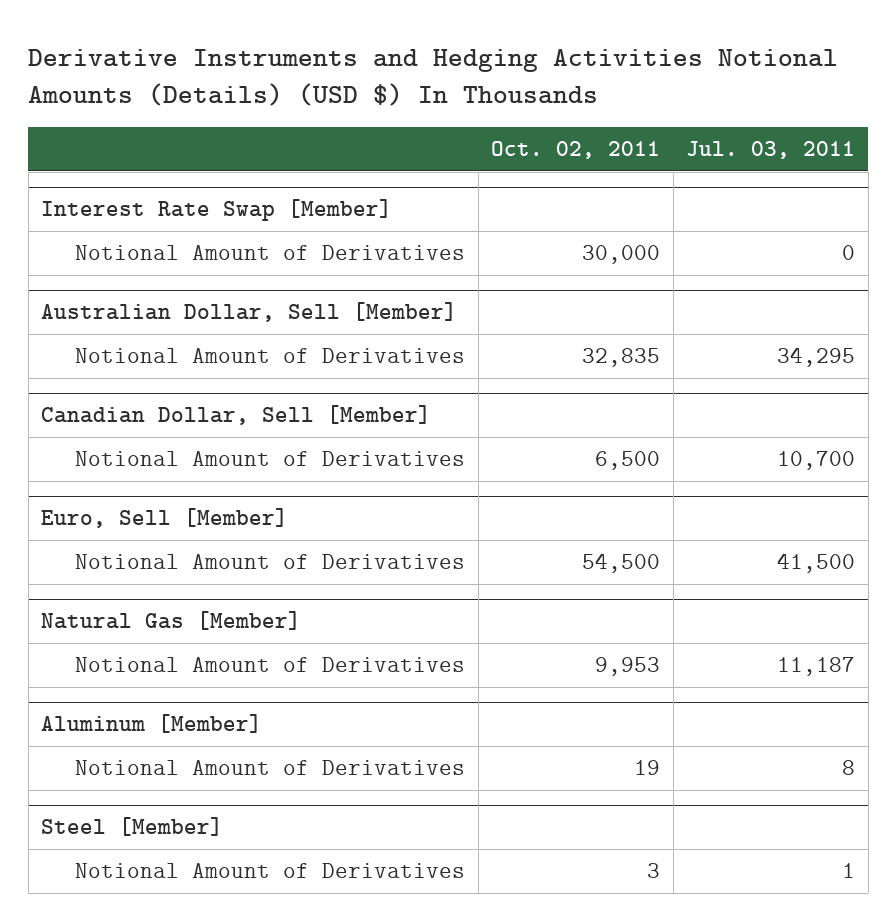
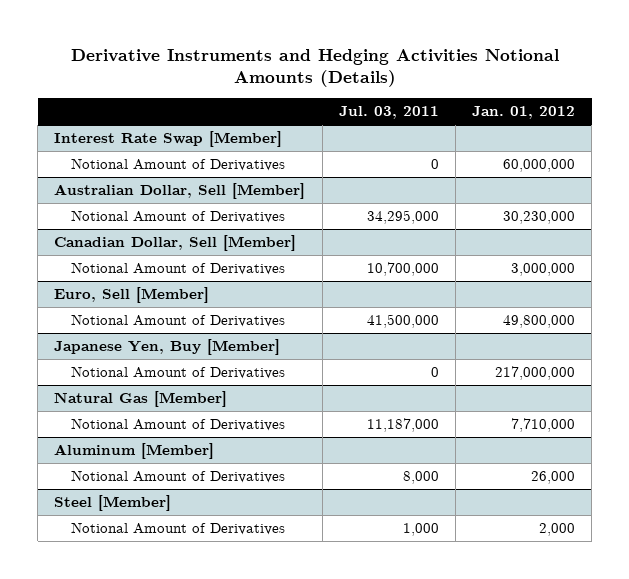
[28,48,839,106] Derivative Instruments and Hedging Activities Notional Amounts (Details) (USD $) In Thousands -> [70,48,559,88] Derivative Instruments and Hedging Activities Notional Amounts (Details)
[491,141,661,160] Oct. 02, 2011 -> none
none -> [472,106,576,120] Jan. 01, 2012
[777,347,856,368] 34,295 -> [366,210,439,225] 34,295,000
[777,451,856,471] 10,700 -> [366,262,439,277] 10,700,000
[777,553,856,574] 41,500 -> [366,314,439,329] 41,500,000
none -> [54,339,281,356] Japanese Yen, Buy [Member]
none -> [71,366,286,380] Notional Amount of Derivatives
[777,657,856,677] 11,187 -> [366,418,439,433] 11,187,000
[842,760,856,776] 8 -> [402,471,439,485] 8,000
[842,863,856,879] 1 -> [402,523,439,537] 1,000

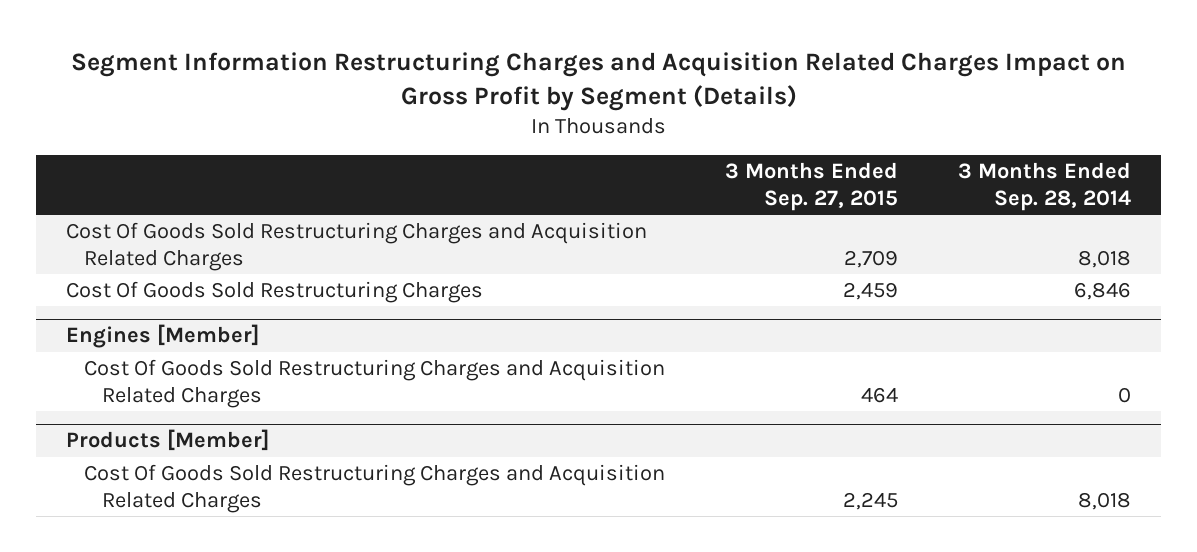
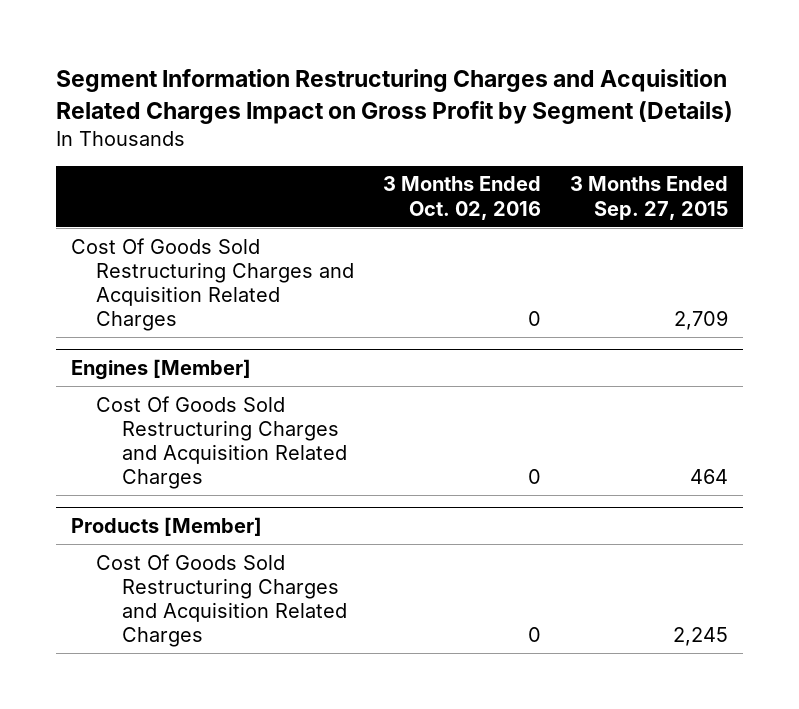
[958,162,1132,211] 3 Months Ended Sep. 28, 2014 -> none
none -> [383,176,542,220] 3 Months Ended Oct. 02, 2016
[66,281,484,304] Cost Of Goods Sold Restructuring Charges -> none

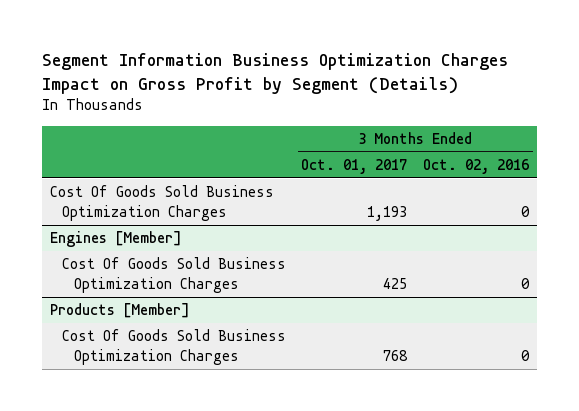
[55,69,733,124] Segment Information Restructuring Charges and Acquisition Related Charges Impact on Gross Profit by Segment (Details) -> [42,53,509,94] Segment Information Business Optimization Charges Impact on Gross Profit by Segment (Details)
[570,176,729,220] 3 Months Ended Sep. 27, 2015 -> none
none -> [301,159,408,175] Oct. 01, 2017
[70,237,355,332] Cost Of Goods Sold Restructuring Charges and Acquisition Related Charges -> none
none -> [50,185,275,221] Cost Of Goods Sold Business Optimization Charges
[96,395,347,490] Cost Of Goods Sold Restructuring Charges and Acquisition Related Charges -> none
none -> [61,257,286,293] Cost Of Goods Sold Business Optimization Charges
[96,553,347,648] Cost Of Goods Sold Restructuring Charges and Acquisition Related Charges -> none
none -> [61,329,286,365] Cost Of Goods Sold Business Optimization Charges

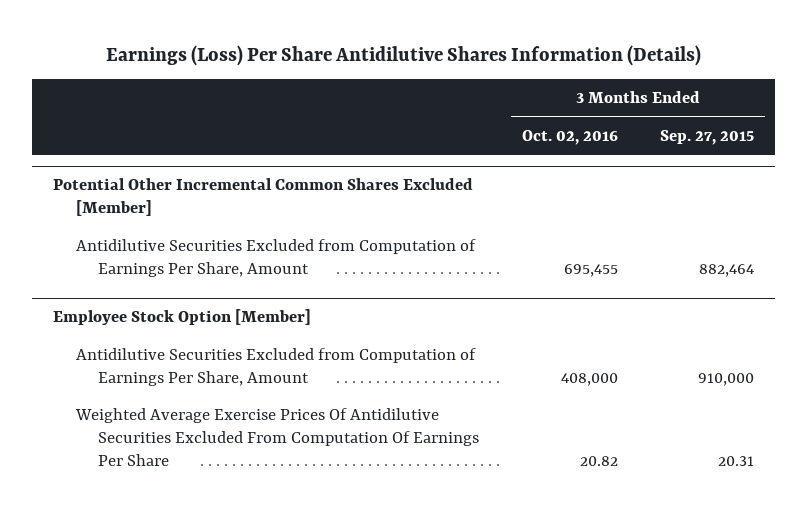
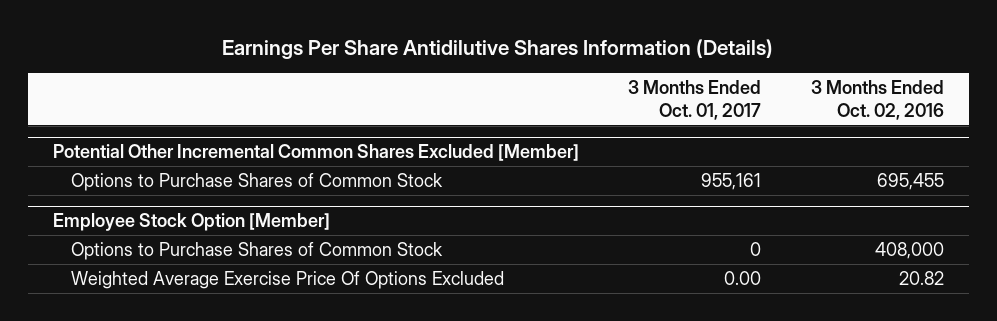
[105,44,701,66] Earnings (Loss) Per Share Antidilutive Shares Information (Details) -> [222,39,774,60] Earnings Per Share Antidilutive Shares Information (Details)
[660,129,755,145] Sep. 27, 2015 -> none
none -> [628,80,762,120] 3 Months Ended Oct. 01, 2017
[75,239,476,277] Antidilutive Securities Excluded from Computation of Earnings Per Share, Amount -> [71,173,444,192] Options to Purchase Shares of Common Stock
[75,348,476,386] Antidilutive Securities Excluded from Computation of Earnings Per Share, Amount -> [71,242,444,261] Options to Purchase Shares of Common Stock
[74,408,480,466] Weighted Average Exercise Prices Of Antidilutive Securities Excluded From Computation Of Earnings Per Share -> [71,271,505,290] Weighted Average Exercise Price Of Options Excluded

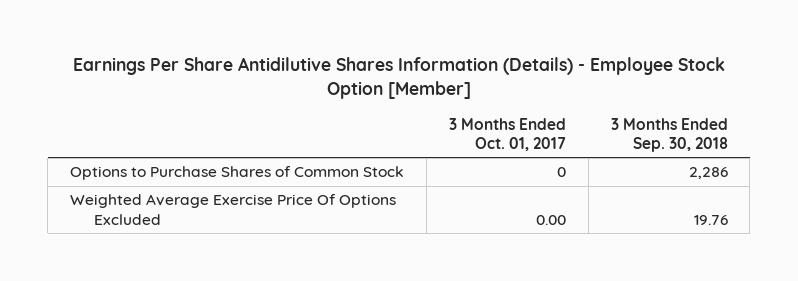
[222,39,774,60] Earnings Per Share Antidilutive Shares Information (Details) -> [72,57,725,99] Earnings Per Share Antidilutive Shares Information (Details) - Employee Stock Option [Member]
[811,80,945,120] 3 Months Ended Oct. 02, 2016 -> none
none -> [610,117,728,152] 3 Months Ended Sep. 30, 2018
[52,144,579,162] Potential Other Incremental Common Shares Excluded [Member] -> none
[71,173,444,192] Options to Purchase Shares of Common Stock -> none
[52,213,330,232] Employee Stock Option [Member] -> none

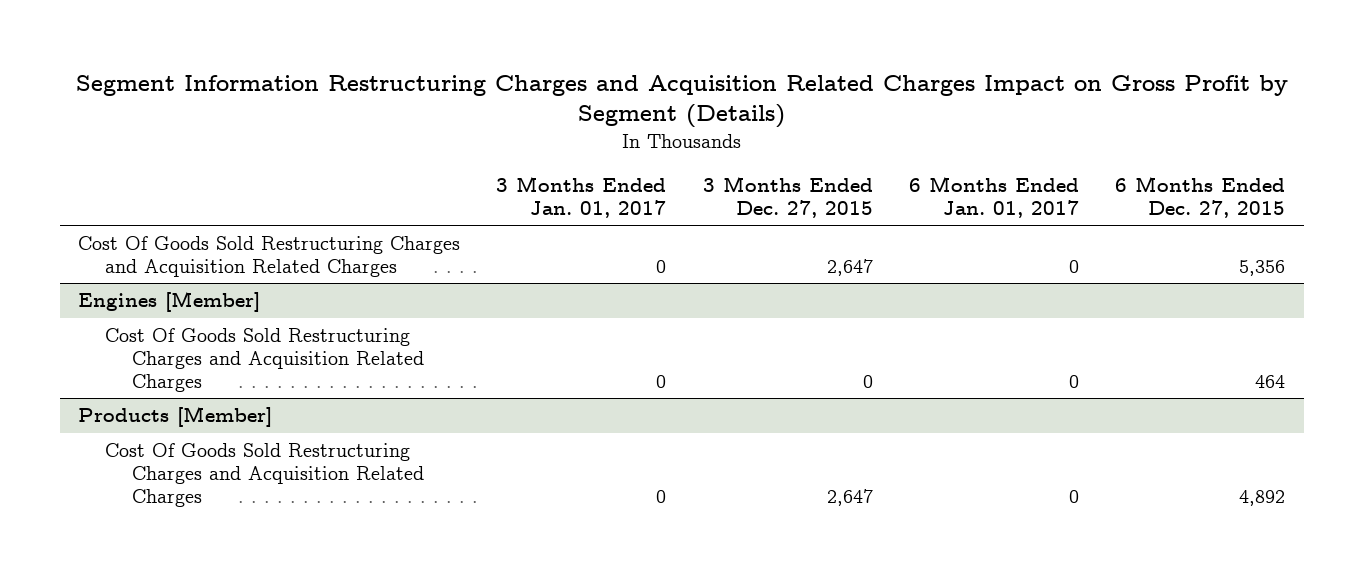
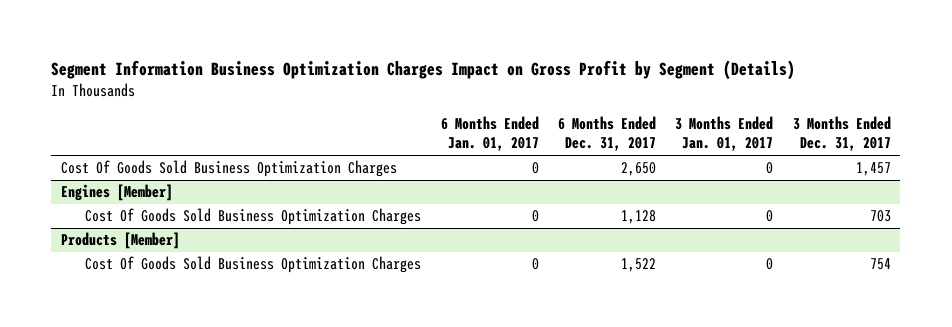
[75,74,1288,129] Segment Information Restructuring Charges and Acquisition Related Charges Impact on Gross Profit by Segment (Details) -> [51,60,796,81] Segment Information Business Optimization Charges Impact on Gross Profit by Segment (Details)
[702,176,873,218] 3 Months Ended Dec. 27, 2015 -> none
[1115,176,1286,218] 6 Months Ended Dec. 27, 2015 -> none
none -> [557,115,656,152] 6 Months Ended Dec. 31, 2017
none -> [792,115,891,152] 3 Months Ended Dec. 31, 2017
[77,236,460,277] Cost Of Goods Sold Restructuring Charges and Acquisition Related Charges -> none
none -> [61,160,398,178] Cost Of Goods Sold Business Optimization Charges
[105,328,425,392] Cost Of Goods Sold Restructuring Charges and Acquisition Related Charges -> none
none -> [85,208,422,226] Cost Of Goods Sold Business Optimization Charges
[105,443,425,507] Cost Of Goods Sold Restructuring Charges and Acquisition Related Charges -> none
none -> [85,256,422,274] Cost Of Goods Sold Business Optimization Charges

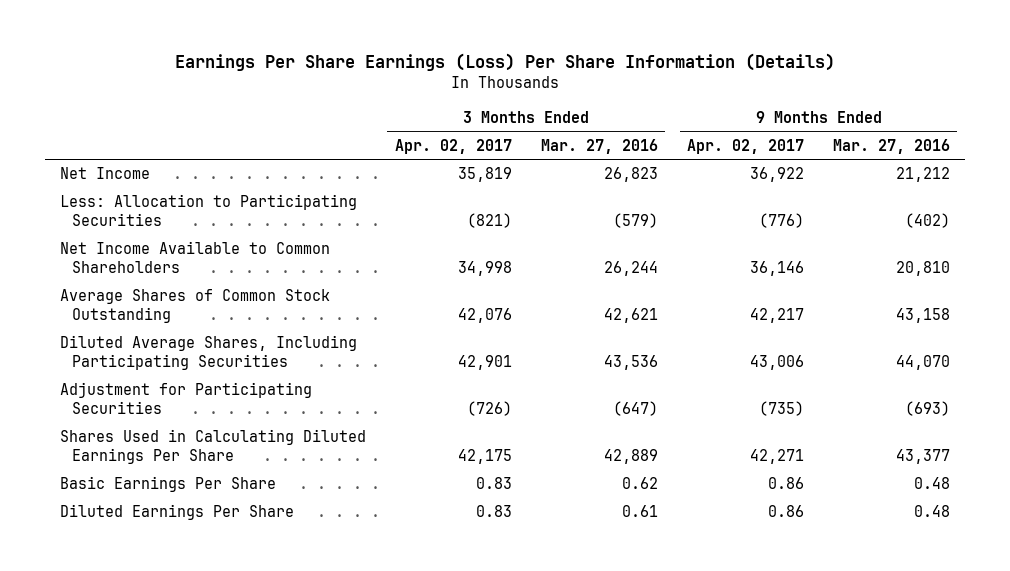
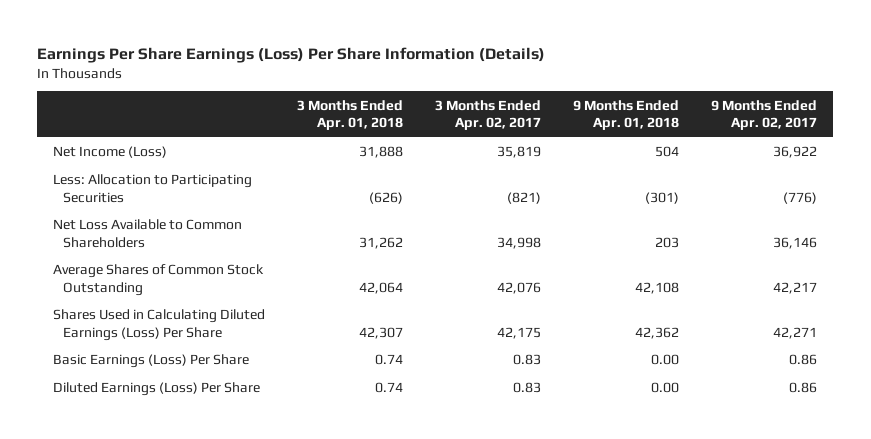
[540,138,658,154] Mar. 27, 2016 -> none
[833,138,951,154] Mar. 27, 2016 -> none
none -> [297,99,404,131] 3 Months Ended Apr. 01, 2018
none -> [573,99,680,131] 9 Months Ended Apr. 01, 2018
[59,167,150,180] Net Income -> [53,146,168,159] Net Income (Loss)
[59,241,330,274] Net Income Available to Common Shareholders -> [53,219,243,248] Net Loss Available to Common Shareholders
[59,335,357,371] Diluted Average Shares, Including Participating Securities -> none
[59,382,312,415] Adjustment for Participating Securities -> none
[59,429,366,465] Shares Used in Calculating Diluted Earnings Per Share -> [53,309,266,341] Shares Used in Calculating Diluted Earnings (Loss) Per Share
[59,476,276,493] Basic Earnings Per Share -> [53,354,250,369] Basic Earnings (Loss) Per Share
[59,504,294,521] Diluted Earnings Per Share -> [53,382,261,397] Diluted Earnings (Loss) Per Share

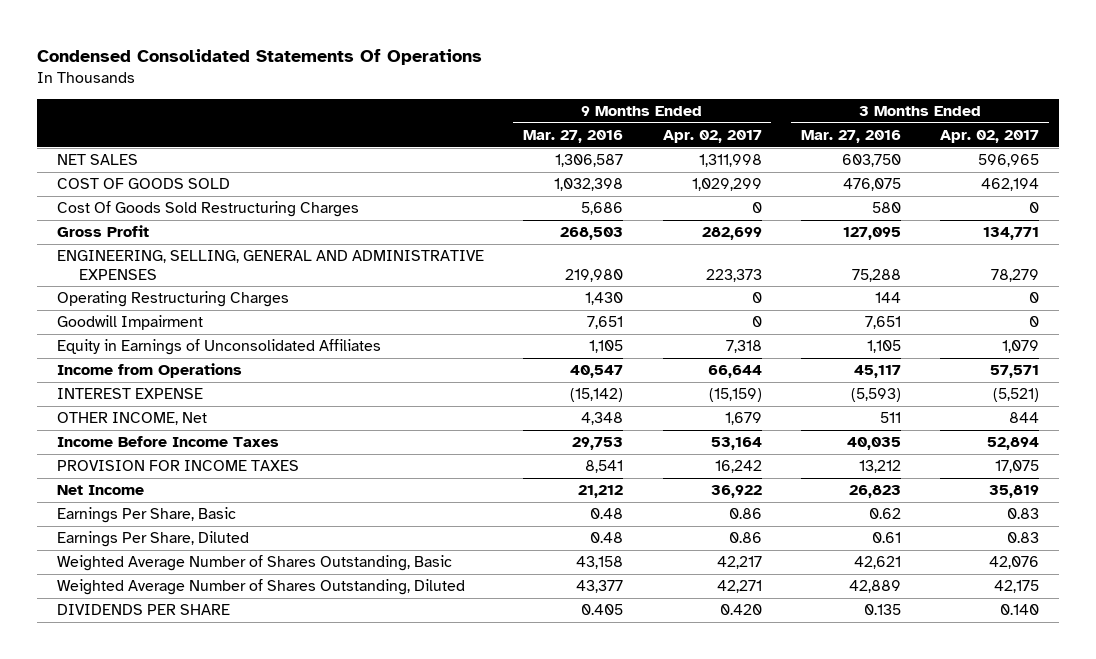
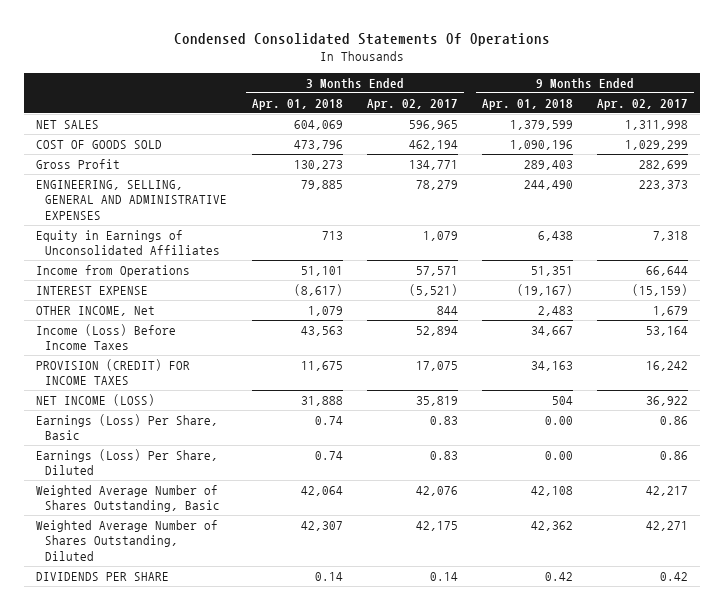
[523,130,624,144] Mar. 27, 2016 -> none
[800,130,901,144] Mar. 27, 2016 -> none
none -> [251,99,343,111] Apr. 01, 2018
none -> [482,99,574,111] Apr. 01, 2018
[56,201,359,218] Cost Of Goods Sold Restructuring Charges -> none
[56,291,289,308] Operating Restructuring Charges -> none
[56,315,203,331] Goodwill Impairment -> none
[56,436,279,448] Income Before Income Taxes -> [35,324,176,351] Income (Loss) Before Income Taxes
[56,460,299,472] PROVISION FOR INCOME TAXES -> [35,359,190,386] PROVISION (CREDIT) FOR INCOME TAXES
[56,485,144,496] Net Income -> [35,394,155,407] NET INCOME (LOSS)
[56,507,236,524] Earnings Per Share, Basic -> [35,414,218,441] Earnings (Loss) Per Share, Basic
[56,531,249,548] Earnings Per Share, Diluted -> [35,449,218,476] Earnings (Loss) Per Share, Diluted
[719,604,762,616] 0.420 -> [660,572,689,582] 0.42
[1000,604,1040,616] 0.140 -> [429,572,458,582] 0.14

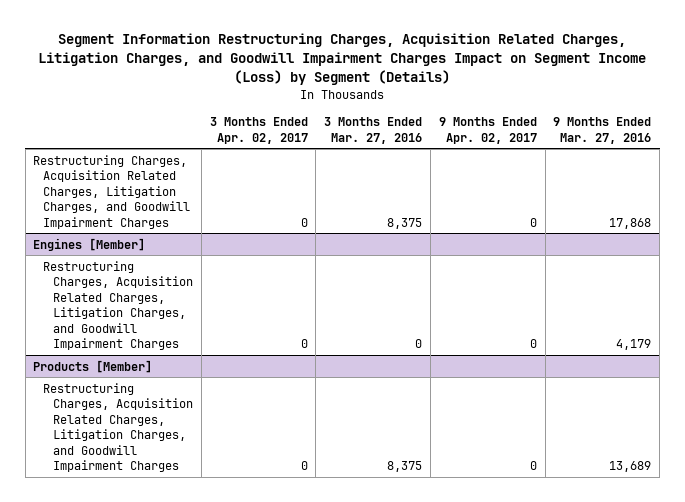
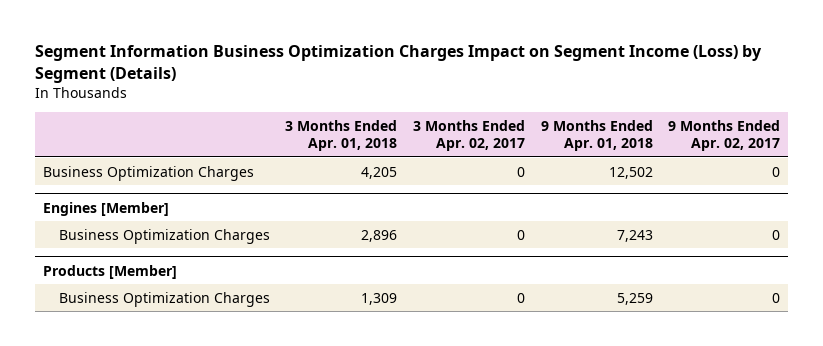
[38,33,647,86] Segment Information Restructuring Charges, Acquisition Related Charges, Litigation Charges, and Goodwill Impairment Charges Impact on Segment Income (Loss) by Segment (Details) -> [34,44,762,83] Segment Information Business Optimization Charges Impact on Segment Income (Loss) by Segment (Details)
[324,117,423,144] 3 Months Ended Mar. 27, 2016 -> none
[553,117,652,144] 9 Months Ended Mar. 27, 2016 -> none
none -> [285,119,398,151] 3 Months Ended Apr. 01, 2018
none -> [540,119,653,151] 9 Months Ended Apr. 01, 2018
[33,154,191,229] Restructuring Charges, Acquisition Related Charges, Litigation Charges, and Goodwill Impairment Charges -> none
none -> [42,165,254,181] Business Optimization Charges
[43,260,194,351] Restructuring Charges, Acquisition Related Charges, Litigation Charges, and Goodwill Impairment Charges -> none
none -> [58,228,270,244] Business Optimization Charges
[43,382,194,473] Restructuring Charges, Acquisition Related Charges, Litigation Charges, and Goodwill Impairment Charges -> none
none -> [58,291,270,307] Business Optimization Charges

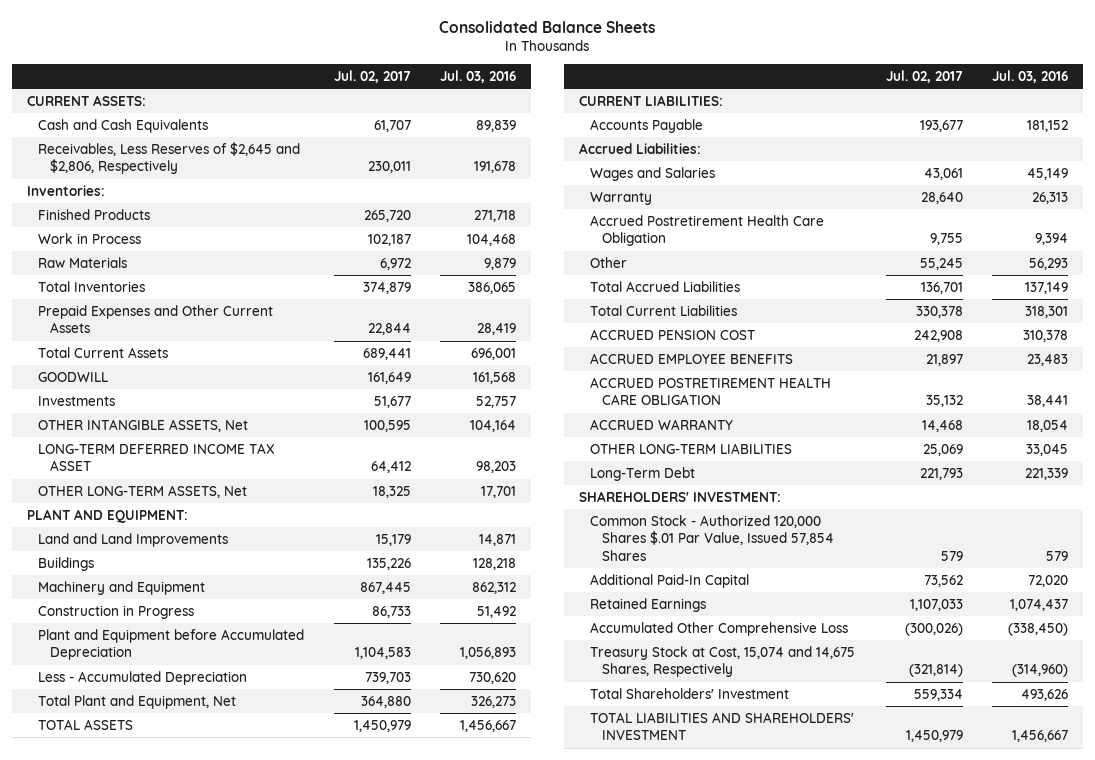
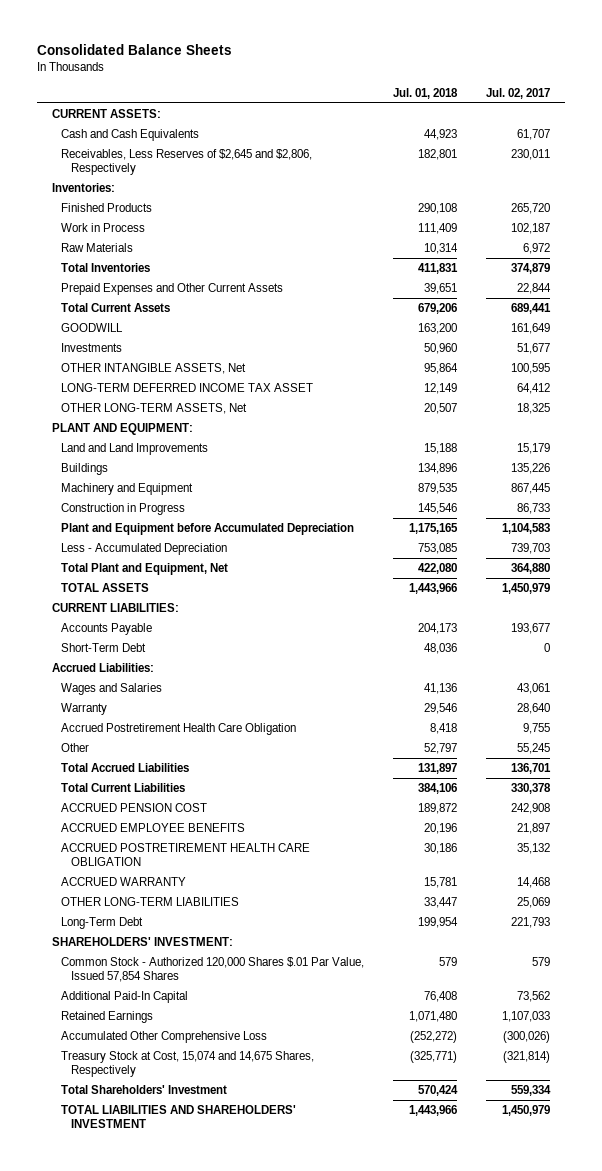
[439,70,516,84] Jul. 03, 2016 -> none
none -> [393,87,459,99] Jul. 01, 2018
none -> [61,643,147,653] Short-Term Debt

